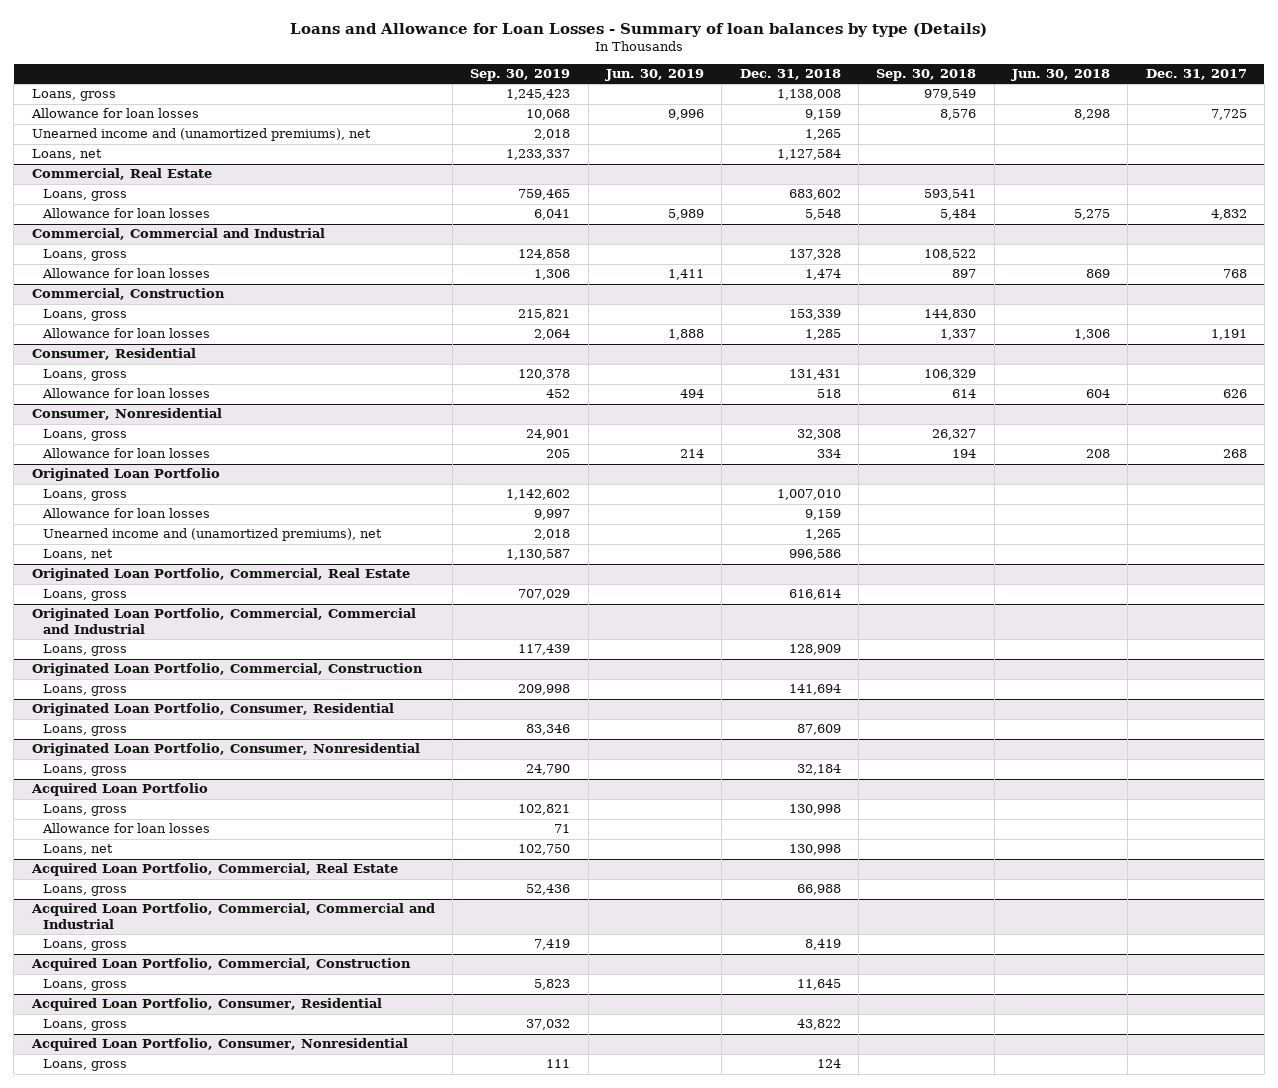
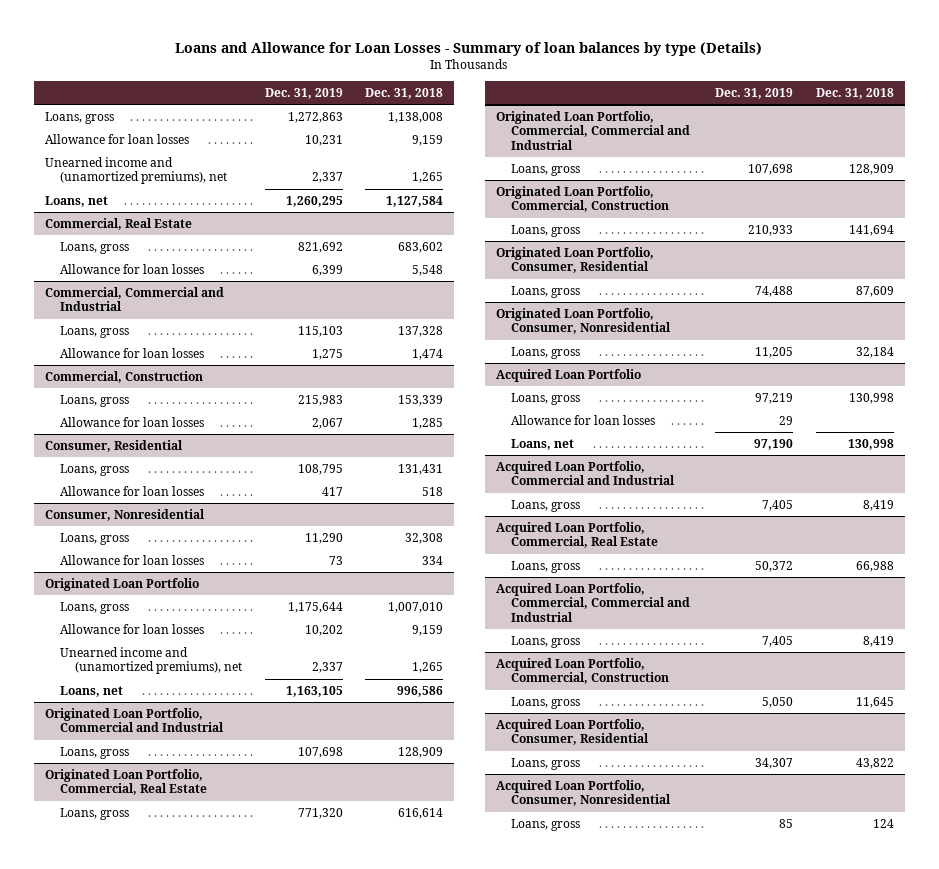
[470,69,571,82] Sep. 30, 2019 -> none
[605,69,705,82] Jun. 30, 2019 -> none
[876,69,977,82] Sep. 30, 2018 -> none
[1010,69,1110,82] Jun. 30, 2018 -> none
[1145,69,1247,81] Dec. 31, 2017 -> none
none -> [264,88,343,100] Dec. 31, 2019
none -> [45,707,225,733] Originated Loan Portfolio, Commercial and Industrial
none -> [60,746,130,759] Loans, gross
none -> [495,460,675,486] Acquired Loan Portfolio, Commercial and Industrial
none -> [510,499,580,512] Loans, gross

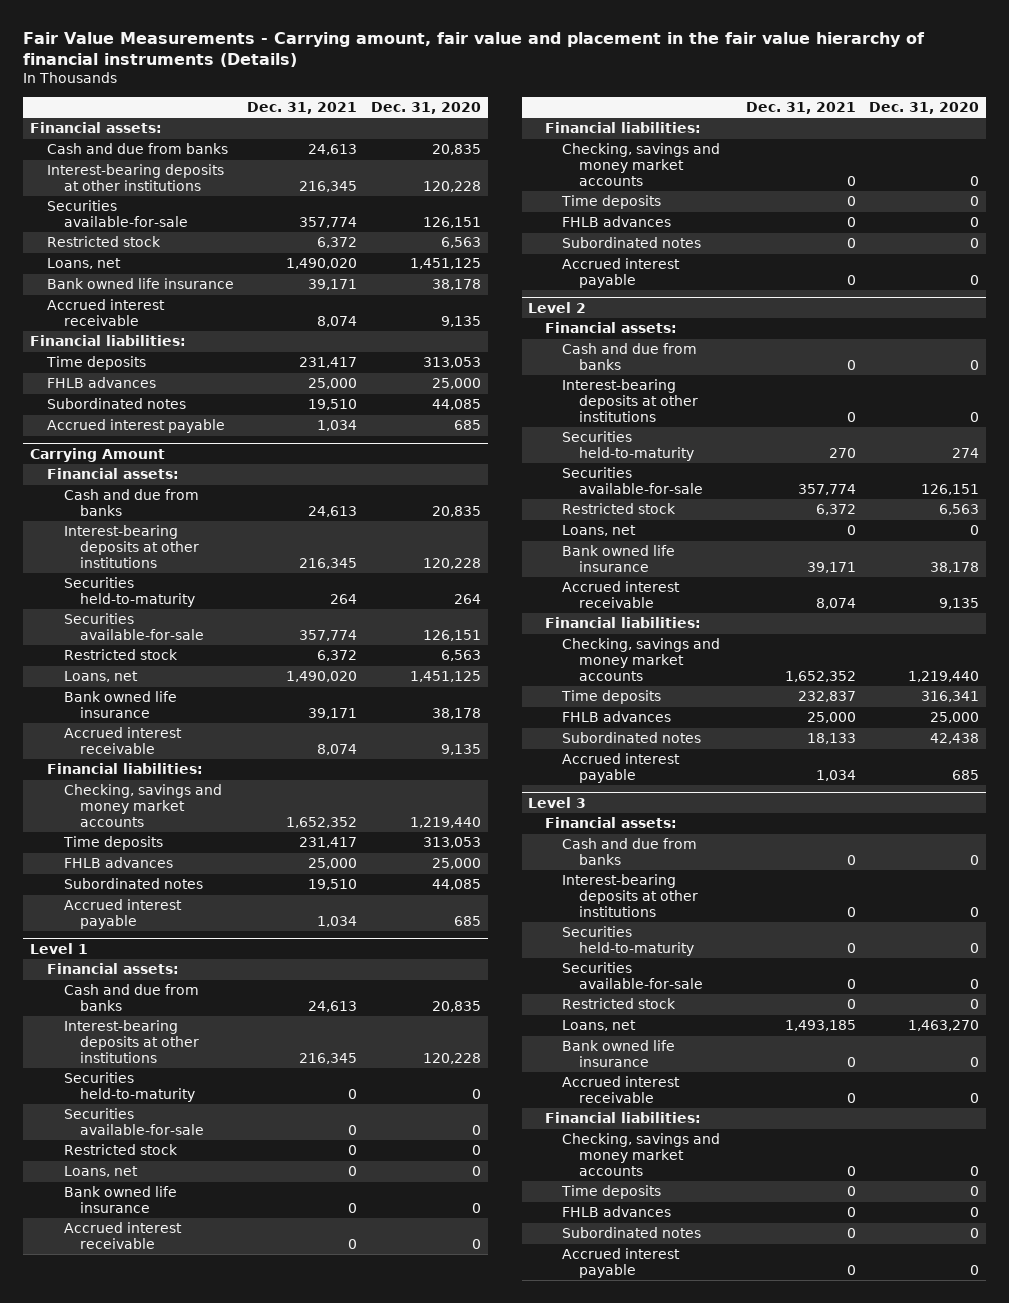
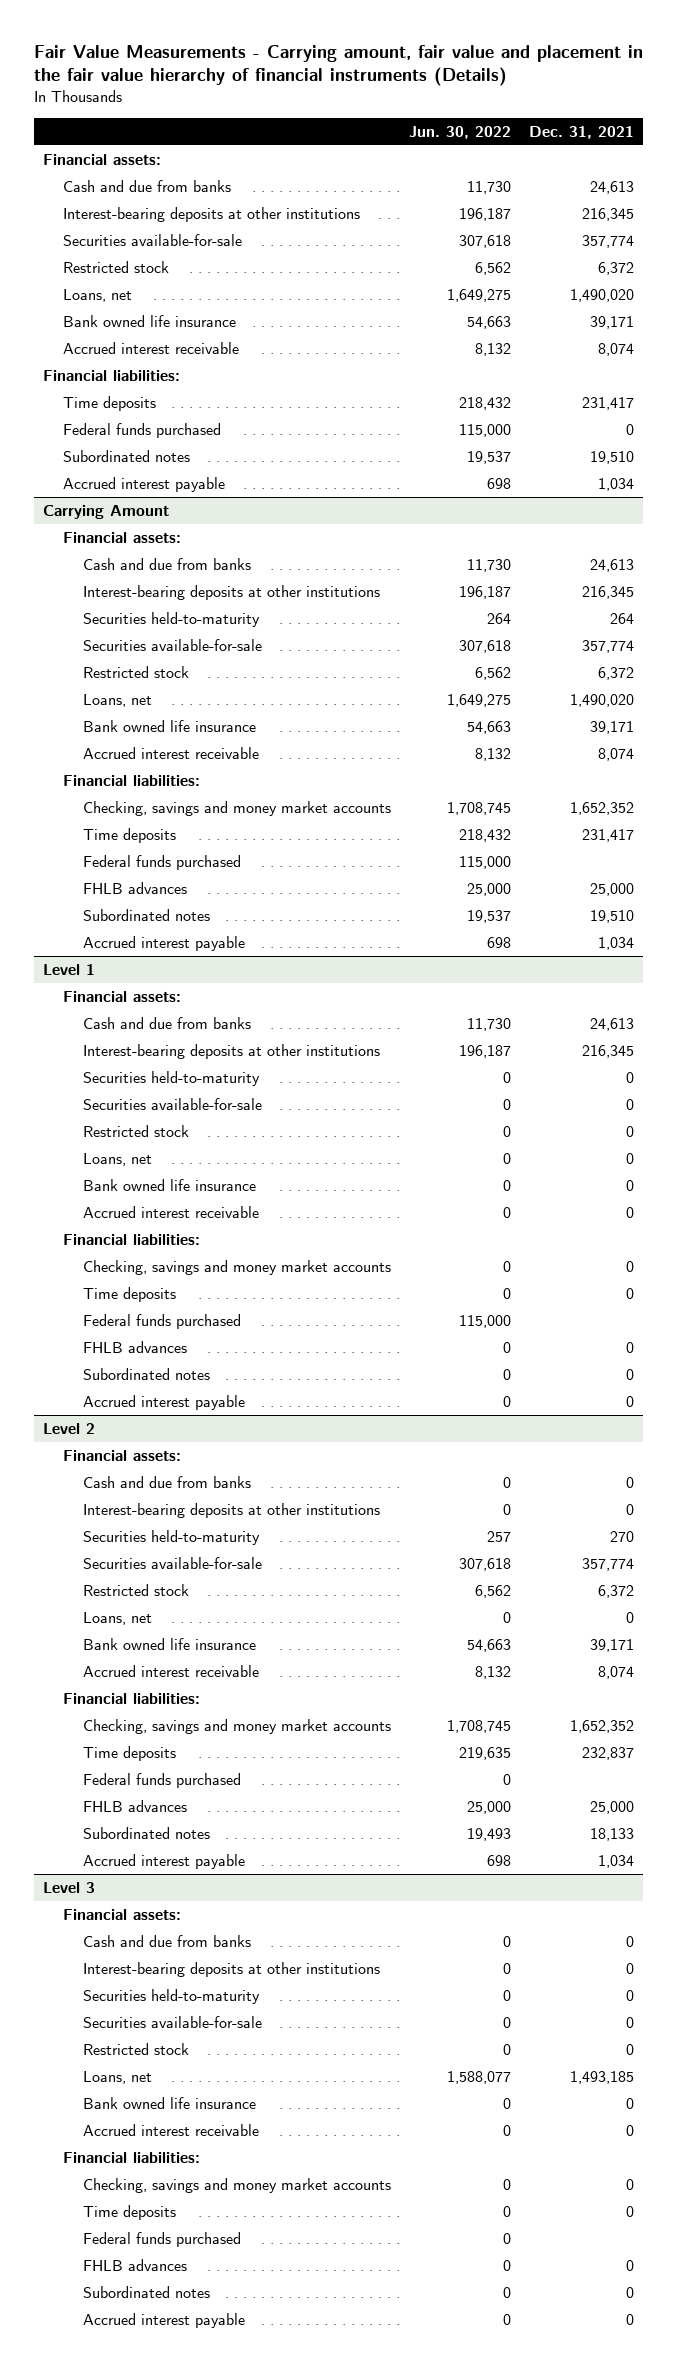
[371,102,482,115] Dec. 31, 2020 -> none
none -> [408,125,511,139] Jun. 30, 2022
[46,377,156,389] FHLB advances -> none
none -> [62,422,221,438] Federal funds purchased
none -> [82,854,241,870] Federal funds purchased
none -> [82,1313,241,1329] Federal funds purchased
none -> [82,1772,241,1788] Federal funds purchased
none -> [82,2231,241,2247] Federal funds purchased

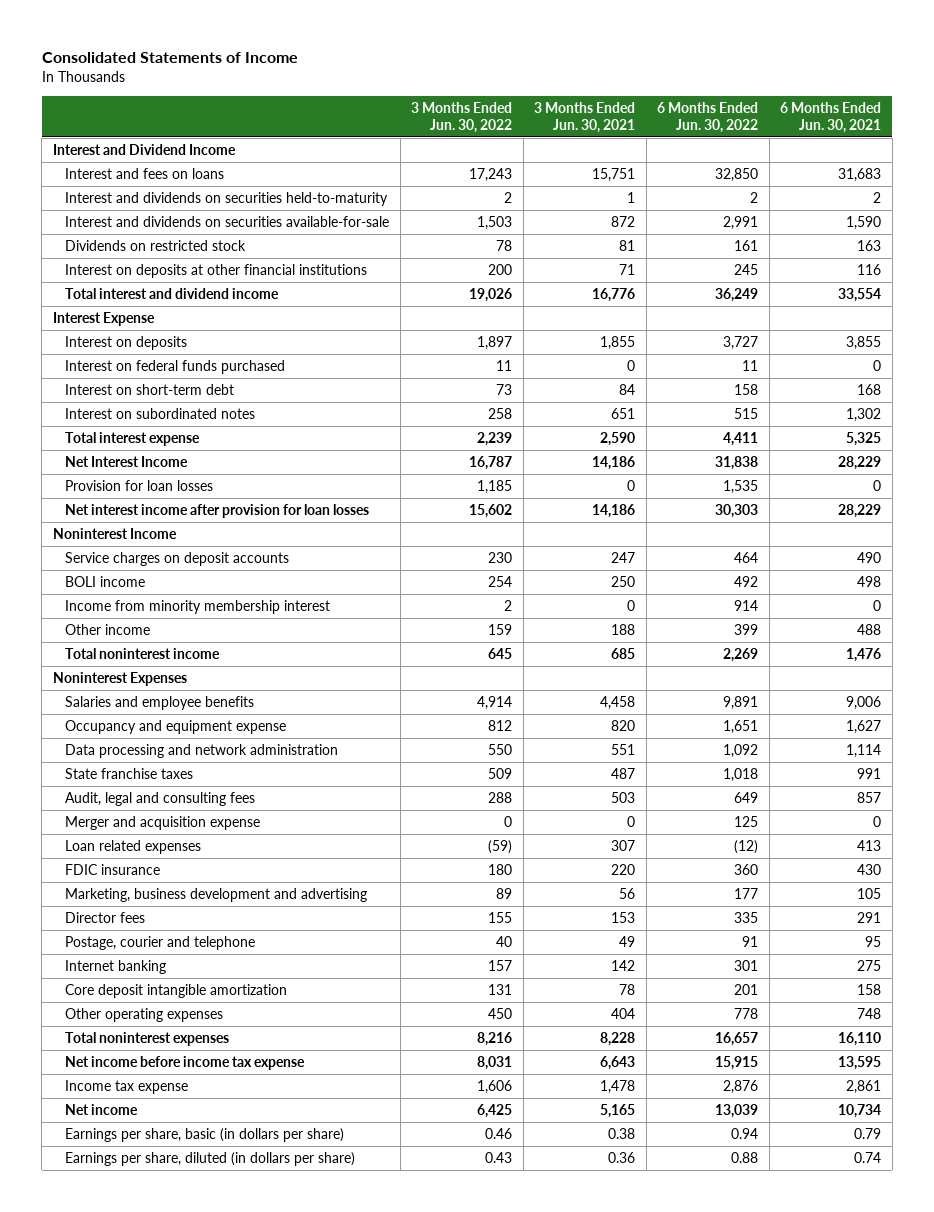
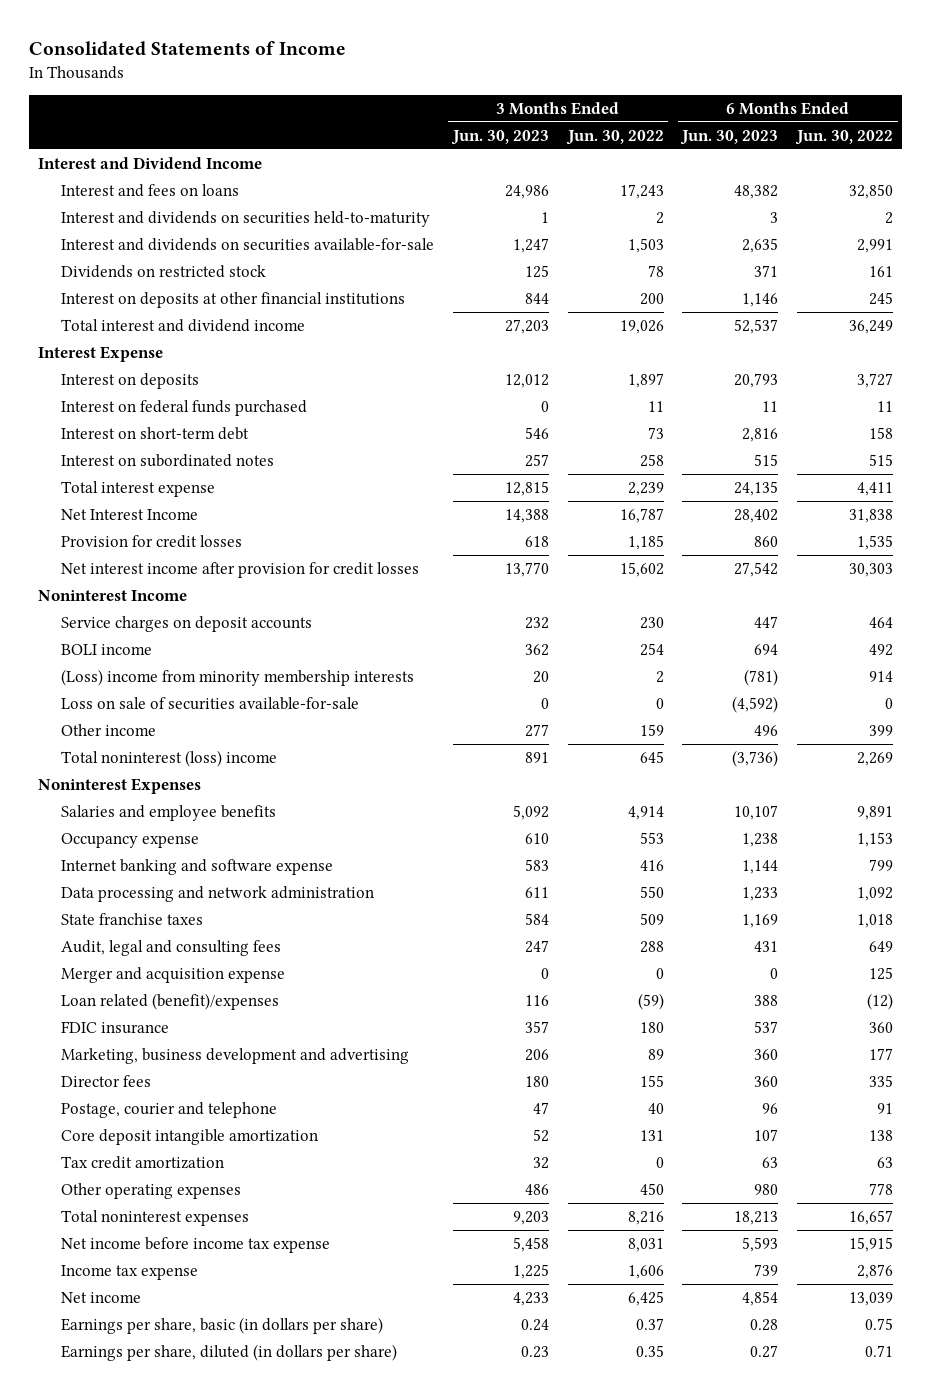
[534,102,636,133] 3 Months Ended Jun. 30, 2021 -> none
[780,102,882,133] 6 Months Ended Jun. 30, 2021 -> none
none -> [450,129,549,145] Jun. 30, 2023
none -> [680,129,779,145] Jun. 30, 2023
[65,480,214,492] Provision for loan losses -> [61,534,243,548] Provision for credit losses
[65,504,370,519] Net interest income after provision for loan losses -> [61,561,420,578] Net interest income after provision for credit losses
[65,600,331,615] Income from minority membership interest -> [61,668,415,686] (Loss) income from minority membership interests
none -> [61,696,360,710] Loss on sale of securities available-for-sale
[65,648,221,660] Total noninterest income -> [61,749,278,767] Total noninterest (loss) income
[65,720,287,735] Occupancy and equipment expense -> [61,832,200,848] Occupancy expense
[488,720,513,732] 812 -> [639,831,664,844] 553
[723,720,759,735] 1,651 -> [857,831,894,847] 1,153
none -> [61,858,334,875] Internet banking and software expense
[65,840,202,855] Loan related expenses -> [61,992,280,1010] Loan related (benefit)/expenses
[65,960,167,975] Internet banking -> none
[734,984,759,996] 201 -> [869,1129,894,1141] 138
none -> [61,1155,225,1169] Tax credit amortization
[485,1128,513,1140] 0.46 -> [635,1317,664,1330] 0.37
[731,1128,759,1140] 0.94 -> [865,1317,894,1330] 0.75
[485,1152,513,1164] 0.43 -> [635,1344,664,1357] 0.35
[731,1152,759,1164] 0.88 -> [865,1344,894,1357] 0.71

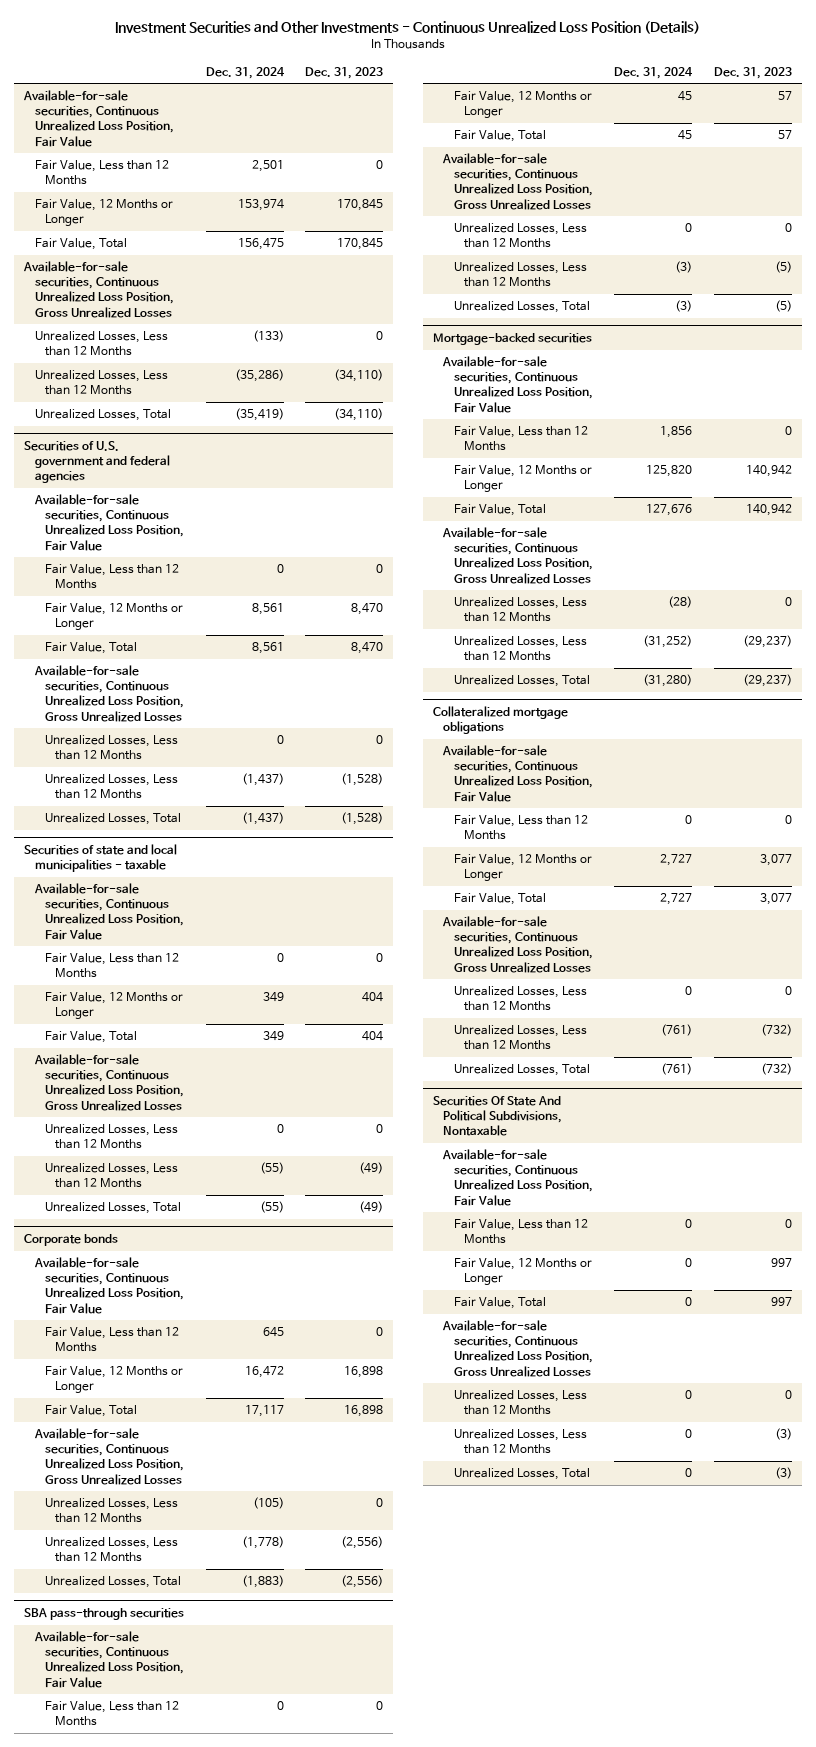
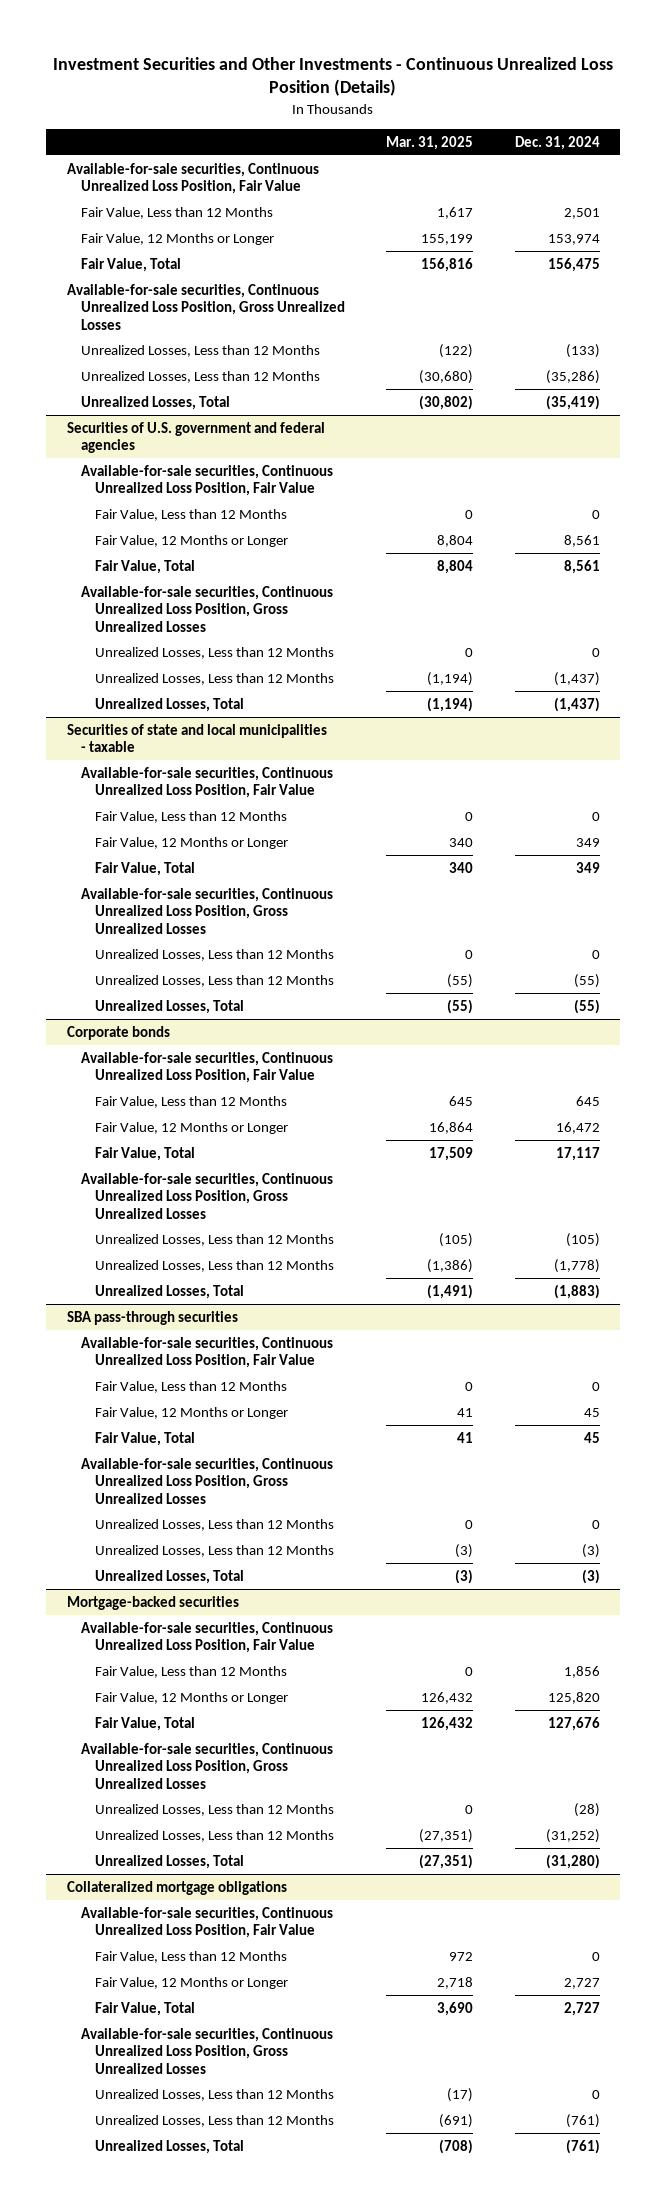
[304,66,383,79] Dec. 31, 2023 -> none
none -> [386,135,474,150] Mar. 31, 2025
[433,1095,563,1137] Securities Of State And Political Subdivisions, Nontaxable -> none
[442,1149,593,1206] Available-for-sale securities, Continuous Unrealized Loss Position, Fair Value -> none
[453,1219,588,1245] Fair Value, Less than 12 Months -> none
[453,1258,592,1286] Fair Value, 12 Months or Longer -> none
[453,1297,546,1310] Fair Value, Total -> none
[442,1320,593,1377] Available-for-sale securities, Continuous Unrealized Loss Position, Gross Unrealized Losses -> none
[453,1390,587,1416] Unrealized Losses, Less than 12 Months -> none
[453,1429,587,1455] Unrealized Losses, Less than 12 Months -> none
[453,1468,590,1481] Unrealized Losses, Total -> none

